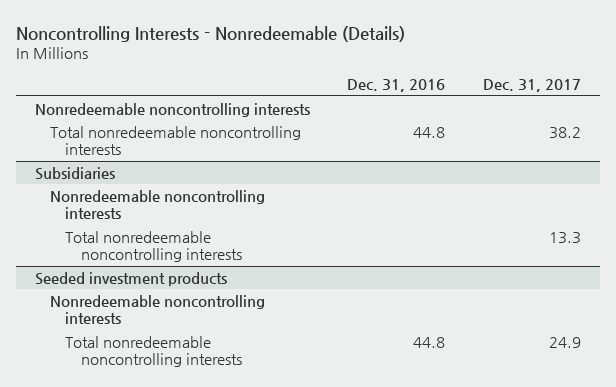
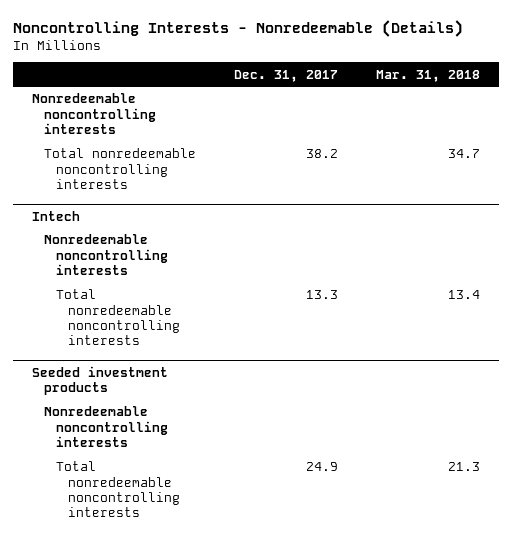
[347,79,446,93] Dec. 31, 2016 -> none
none -> [375,69,480,82] Mar. 31, 2018
[34,166,115,180] Subsidiaries -> [32,210,81,221] Intech

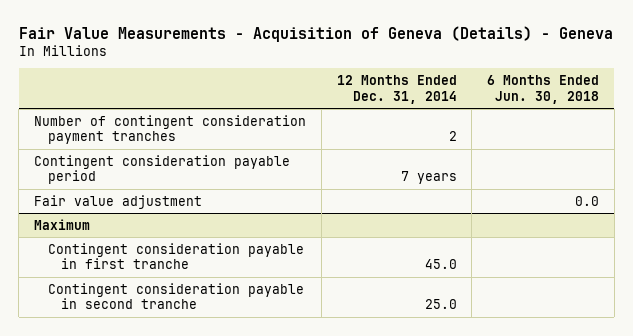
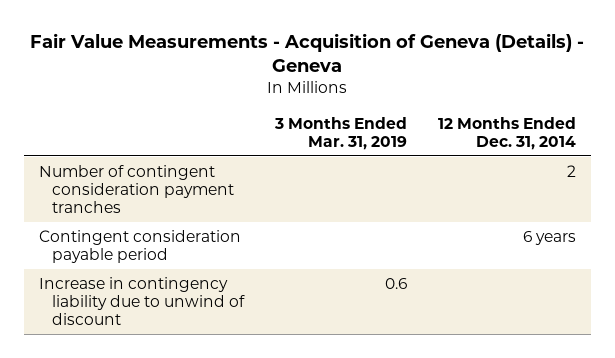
[487,74,600,104] 6 Months Ended Jun. 30, 2018 -> none
none -> [273,116,407,151] 3 Months Ended Mar. 31, 2019
[34,218,91,230] Maximum -> none
[47,242,304,270] Contingent consideration payable in first tranche -> none
[47,282,304,310] Contingent consideration payable in second tranche -> none
[400,171,457,185] 7 years -> [522,230,576,245] 6 years
[34,194,203,209] Fair value adjustment -> [39,276,245,326] Increase in contingency liability due to unwind of discount

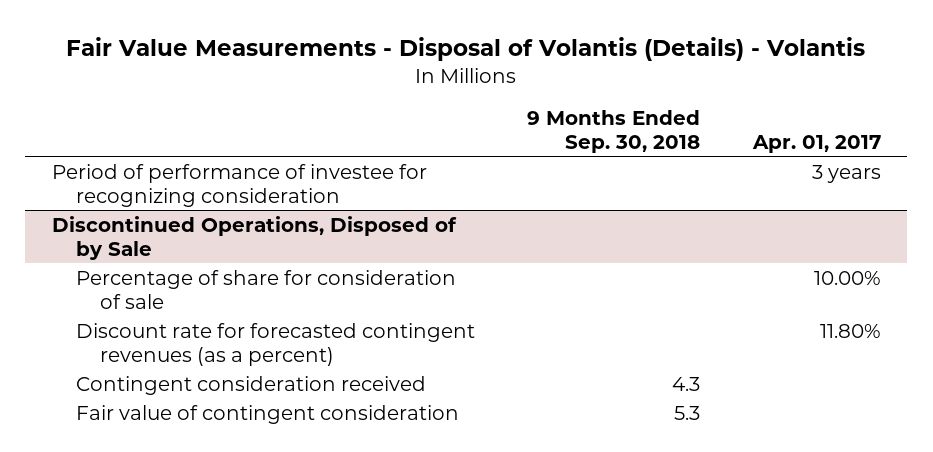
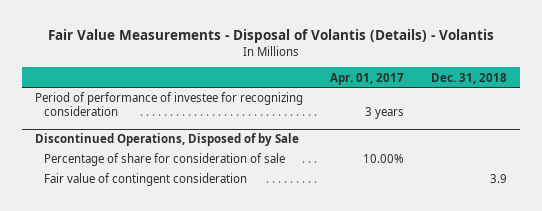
[527,109,701,153] 9 Months Ended Sep. 30, 2018 -> none
none -> [430,72,507,84] Dec. 31, 2018
[75,322,475,366] Discount rate for forecasted contingent revenues (as a percent) -> none
[75,375,426,395] Contingent consideration received -> none

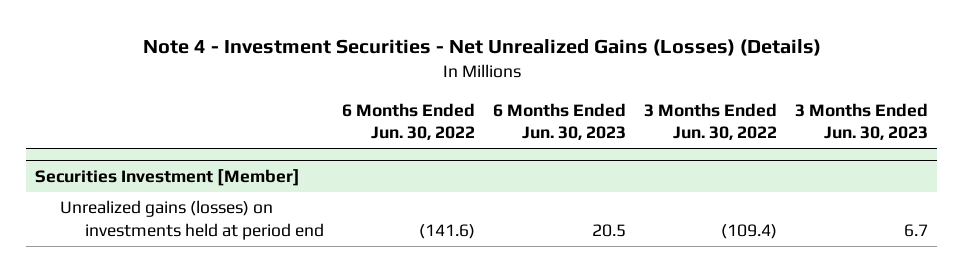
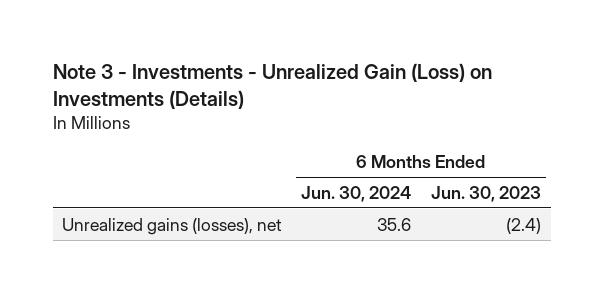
[142,39,821,57] Note 4 - Investment Securities - Net Unrealized Gains (Losses) (Details) -> [52,63,492,110] Note 3 - Investments - Unrealized Gain (Loss) on Investments (Details)
[342,102,476,141] 6 Months Ended Jun. 30, 2022 -> none
[644,102,778,141] 3 Months Ended Jun. 30, 2022 -> none
[795,102,929,141] 3 Months Ended Jun. 30, 2023 -> none
none -> [301,185,412,202] Jun. 30, 2024
[35,168,301,186] Securities Investment [Member] -> none
[60,200,325,240] Unrealized gains (losses) on investments held at period end -> [62,217,283,235] Unrealized gains (losses), net
[592,223,627,237] 20.5 -> [506,217,542,234] (2.4)

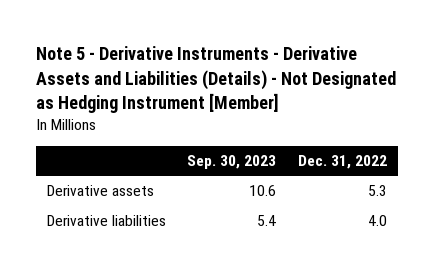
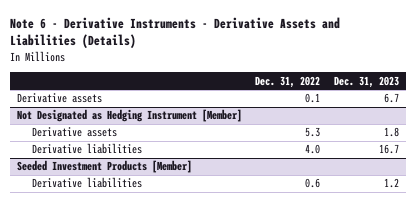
[36,46,397,113] Note 5 - Derivative Instruments - Derivative Assets and Liabilities (Details) - Not Designated as Hedging Instrument [Member] -> [9,16,340,49] Note 6 - Derivative Instruments - Derivative Assets and Liabilities (Details)
[187,155,277,170] Sep. 30, 2023 -> none
none -> [334,75,400,88] Dec. 31, 2023
none -> [16,93,102,104] Derivative assets
none -> [16,109,242,123] Not Designated as Hedging Instrument [Member]
none -> [16,160,192,174] Seeded Investment Products [Member]
none -> [31,177,142,189] Derivative liabilities

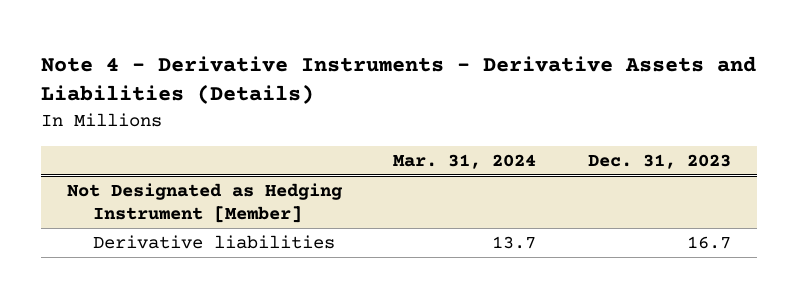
[9,16,340,49] Note 6 - Derivative Instruments - Derivative Assets and Liabilities (Details) -> [40,55,756,105] Note 4 - Derivative Instruments - Derivative Assets and Liabilities (Details)
[255,75,321,88] Dec. 31, 2022 -> none
none -> [393,153,537,169] Mar. 31, 2024
[16,93,102,104] Derivative assets -> none
[31,127,117,138] Derivative assets -> none
[16,160,192,174] Seeded Investment Products [Member] -> none
[31,177,142,189] Derivative liabilities -> none

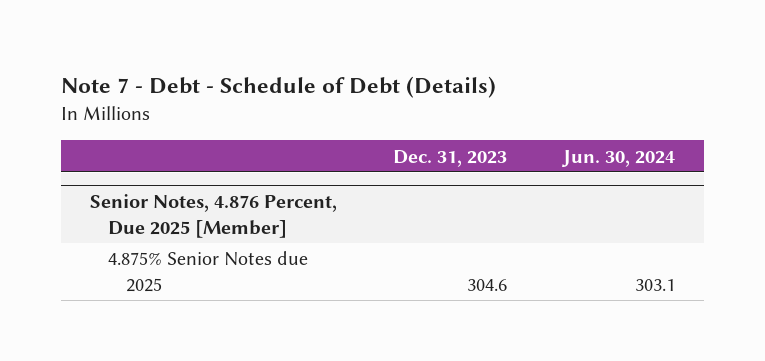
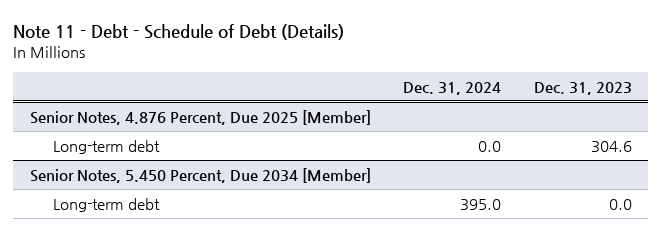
[61,75,497,98] Note 7 - Debt - Schedule of Debt (Details) -> [13,23,345,40] Note 11 - Debt - Schedule of Debt (Details)
[561,149,676,167] Jun. 30, 2024 -> none
none -> [403,81,502,95] Dec. 31, 2024
[107,251,308,293] 4.875% Senior Notes due 2025 -> [52,139,160,154] Long-term debt
none -> [29,167,371,183] Senior Notes, 5.450 Percent, Due 2034 [Member]
none -> [52,197,160,212] Long-term debt

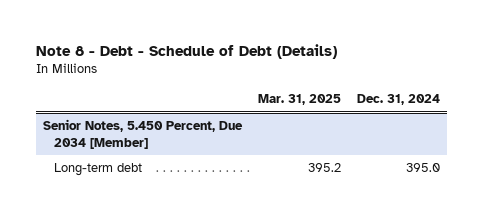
[13,23,345,40] Note 11 - Debt - Schedule of Debt (Details) -> [35,43,337,59] Note 8 - Debt - Schedule of Debt (Details)
[533,81,632,95] Dec. 31, 2023 -> none
none -> [257,94,341,106] Mar. 31, 2025
[29,109,371,125] Senior Notes, 4.876 Percent, Due 2025 [Member] -> none
[52,139,160,154] Long-term debt -> none

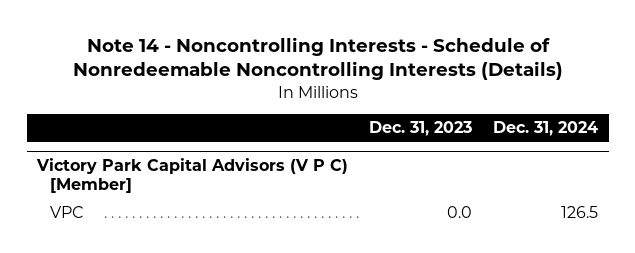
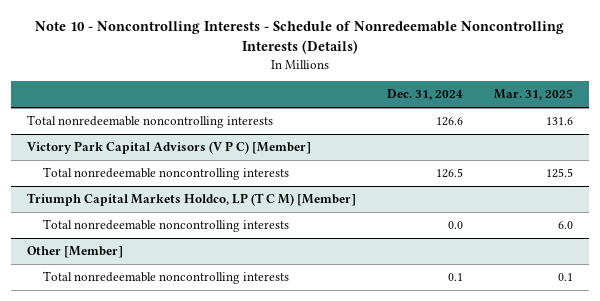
[72,36,563,81] Note 14 - Noncontrolling Interests - Schedule of Nonredeemable Noncontrolling Interests (Details) -> [34,21,564,55] Note 10 - Noncontrolling Interests - Schedule of Nonredeemable Noncontrolling Interests (Details)
[369,121,473,137] Dec. 31, 2023 -> none
none -> [494,89,574,101] Mar. 31, 2025
none -> [26,115,273,129] Total nonredeemable noncontrolling interests
[49,206,84,219] VPC -> [43,167,290,181] Total nonredeemable noncontrolling interests
none -> [26,193,356,207] Triumph Capital Markets Holdco, LP (T C M) [Member]
none -> [43,219,290,233] Total nonredeemable noncontrolling interests
none -> [26,246,123,259] Other [Member]
none -> [43,271,290,285] Total nonredeemable noncontrolling interests

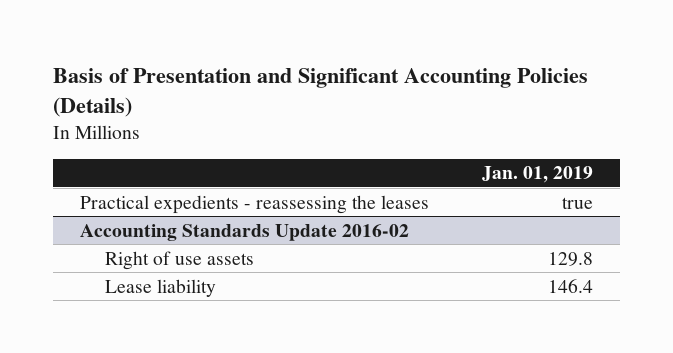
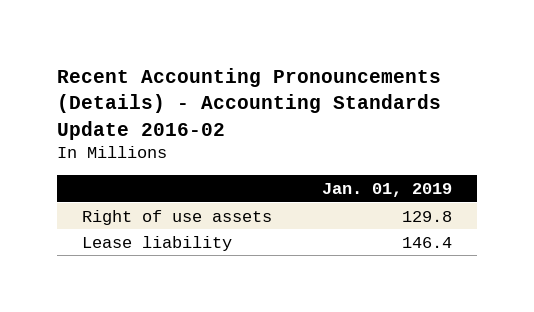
[53,68,589,118] Basis of Presentation and Significant Accounting Policies (Details) -> [56,68,441,140] Recent Accounting Pronouncements (Details) - Accounting Standards Update 2016-02
[79,194,429,214] Practical expedients - reassessing the leases -> none
[79,223,409,241] Accounting Standards Update 2016-02 -> none

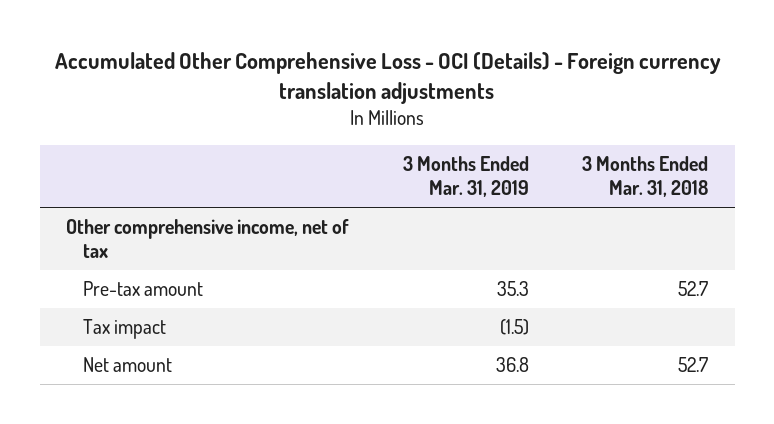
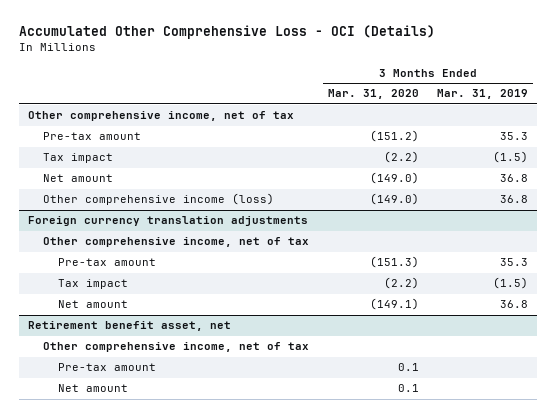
[55,52,722,105] Accumulated Other Comprehensive Loss - OCI (Details) - Foreign currency translation adjustments -> [19,25,436,40] Accumulated Other Comprehensive Loss - OCI (Details)
[582,155,709,197] 3 Months Ended Mar. 31, 2018 -> none
none -> [327,89,419,100] Mar. 31, 2020
none -> [43,193,275,206] Other comprehensive income (loss)
none -> [28,216,309,227] Foreign currency translation adjustments
none -> [43,237,310,248] Other comprehensive income, net of tax
none -> [57,258,156,267] Pre-tax amount
none -> [57,279,128,290] Tax impact
none -> [57,300,128,309] Net amount
none -> [28,321,232,332] Retirement benefit asset, net
none -> [43,342,310,353] Other comprehensive income, net of tax
none -> [57,363,156,372] Pre-tax amount
none -> [57,384,128,393] Net amount

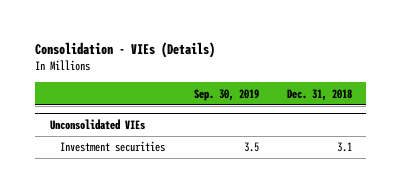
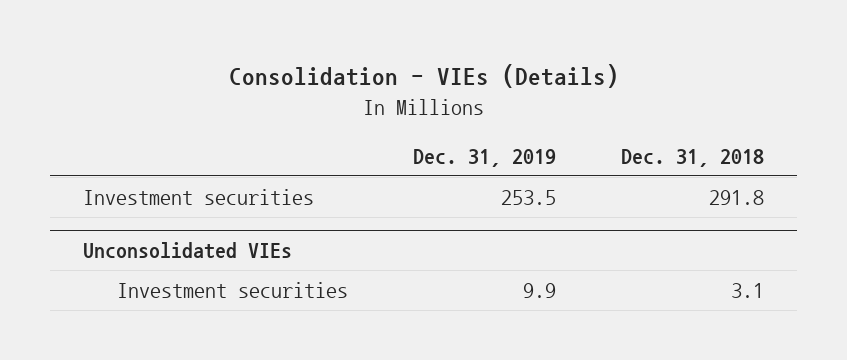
[193,88,259,101] Sep. 30, 2019 -> none
none -> [412,148,556,167] Dec. 31, 2019
none -> [82,188,314,205] Investment securities

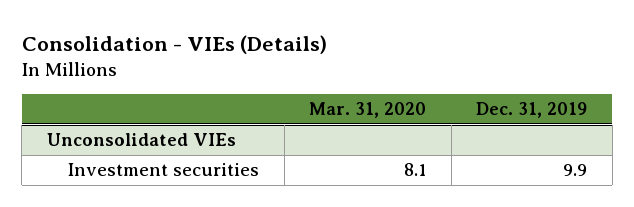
[621,148,765,167] Dec. 31, 2018 -> none
none -> [309,102,427,119] Mar. 31, 2020
[82,188,314,205] Investment securities -> none

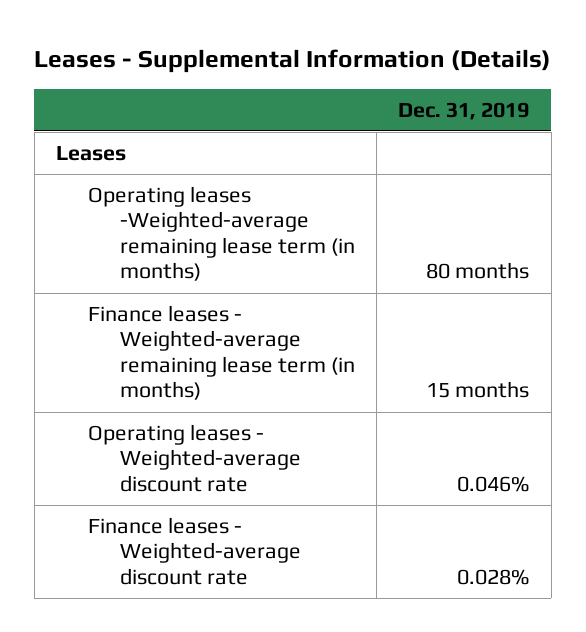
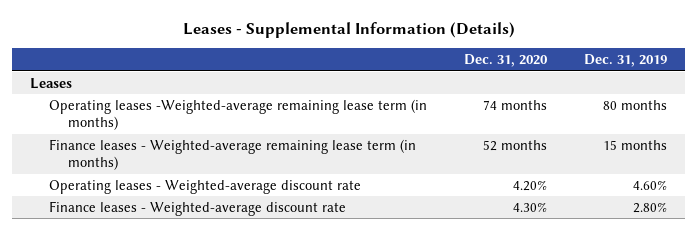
none -> [464,54,549,68] Dec. 31, 2020
[457,475,530,492] 0.046% -> [632,179,667,190] 4.60%
[457,568,530,585] 0.028% -> [632,201,667,213] 2.80%

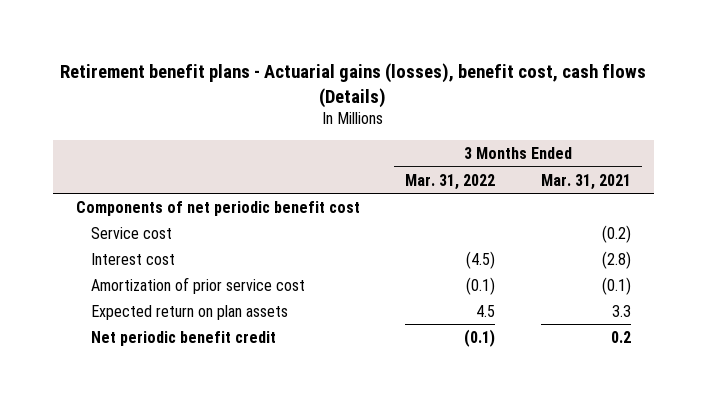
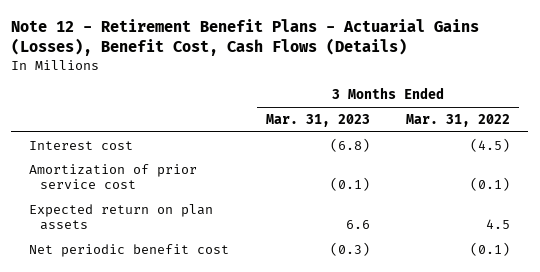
[60,62,647,108] Retirement benefit plans - Actuarial gains (losses), benefit cost, cash flows (Details) -> [11,18,480,56] Note 12 - Retirement Benefit Plans - Actuarial Gains (Losses), Benefit Cost, Cash Flows (Details)
[541,173,632,190] Mar. 31, 2021 -> none
none -> [265,113,370,127] Mar. 31, 2023
[75,200,360,216] Components of net periodic benefit cost -> none
[91,226,173,239] Service cost -> none
[91,330,277,346] Net periodic benefit credit -> [29,243,230,257] Net periodic benefit cost

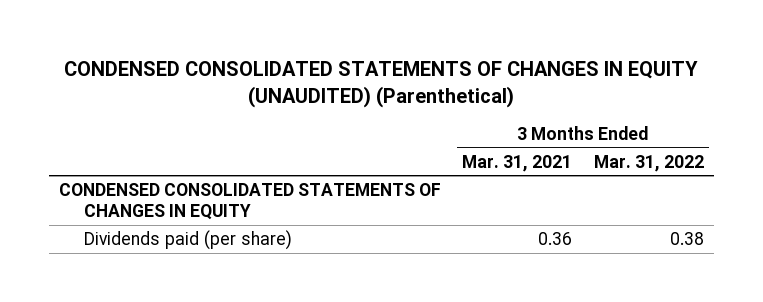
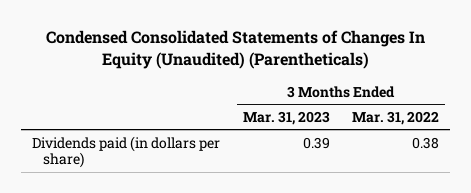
[64,60,699,108] CONDENSED CONSOLIDATED STATEMENTS OF CHANGES IN EQUITY (UNAUDITED) (Parenthetical) -> [45,30,425,70] Condensed Consolidated Statements of Changes In Equity (Unaudited) (Parentheticals)
[462,154,573,172] Mar. 31, 2021 -> none
none -> [242,110,330,125] Mar. 31, 2023
[59,183,442,220] CONDENSED CONSOLIDATED STATEMENTS OF CHANGES IN EQUITY -> none
[83,230,292,251] Dividends paid (per share) -> [32,135,221,169] Dividends paid (in dollars per share)

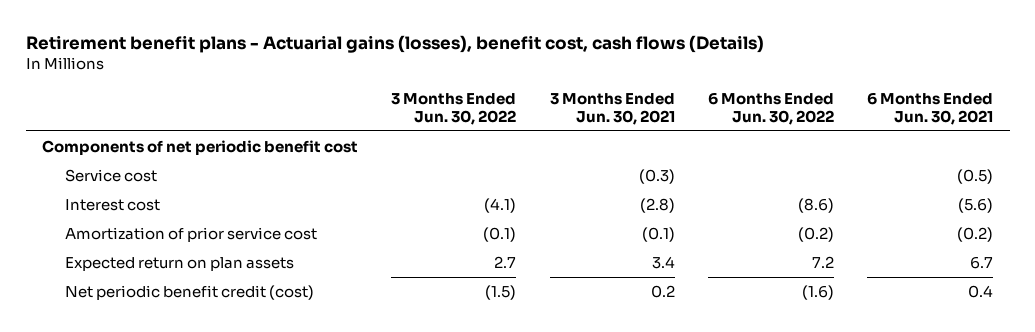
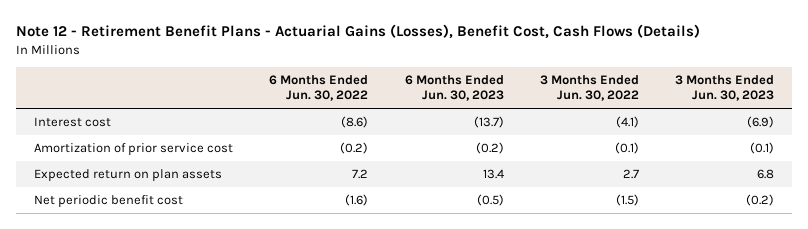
[25,34,764,53] Retirement benefit plans - Actuarial gains (losses), benefit cost, cash flows (Details) -> [16,24,701,40] Note 12 - Retirement Benefit Plans - Actuarial Gains (Losses), Benefit Cost, Cash Flows (Details)
[549,93,675,125] 3 Months Ended Jun. 30, 2021 -> none
[866,92,993,125] 6 Months Ended Jun. 30, 2021 -> none
none -> [404,74,504,102] 6 Months Ended Jun. 30, 2023
none -> [675,74,775,102] 3 Months Ended Jun. 30, 2023
[42,139,359,155] Components of net periodic benefit cost -> none
[64,168,157,182] Service cost -> none
[64,284,314,300] Net periodic benefit credit (cost) -> [34,194,184,208] Net periodic benefit cost

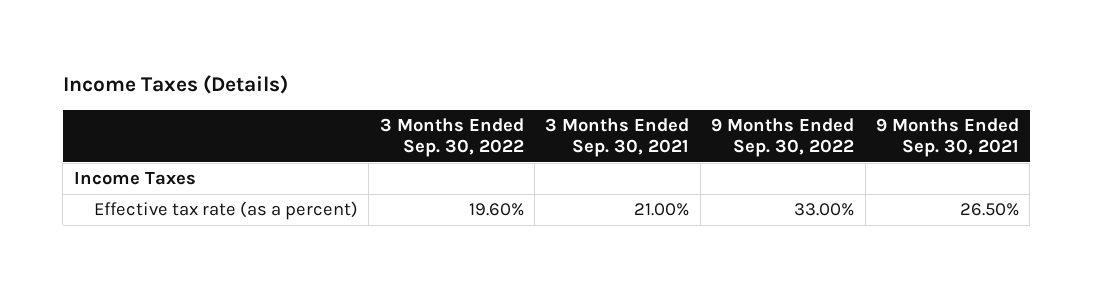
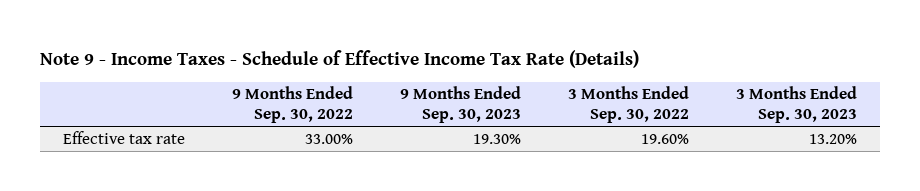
[62,75,288,95] Income Taxes (Details) -> [39,50,639,69] Note 9 - Income Taxes - Schedule of Effective Income Tax Rate (Details)
[545,117,690,158] 3 Months Ended Sep. 30, 2021 -> none
[876,117,1020,158] 9 Months Ended Sep. 30, 2021 -> none
none -> [399,86,521,124] 9 Months Ended Sep. 30, 2023
none -> [735,86,857,124] 3 Months Ended Sep. 30, 2023
[73,172,196,186] Income Taxes -> none
[93,201,358,221] Effective tax rate (as a percent) -> [63,131,186,145] Effective tax rate

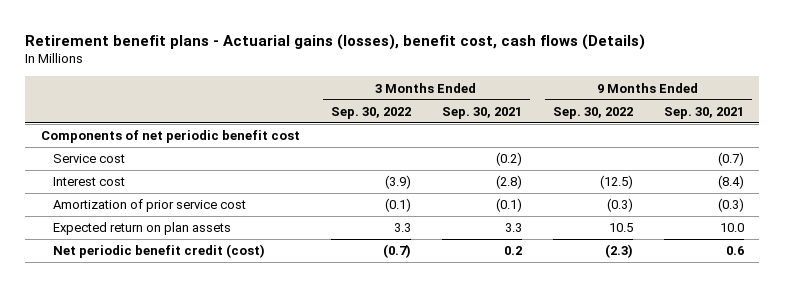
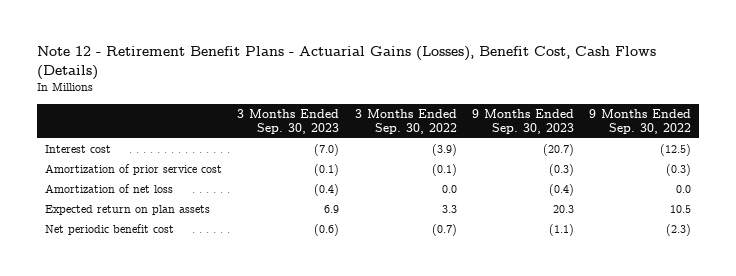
[25,33,646,50] Retirement benefit plans - Actuarial gains (losses), benefit cost, cash flows (Details) -> [37,46,657,81] Note 12 - Retirement Benefit Plans - Actuarial Gains (Losses), Benefit Cost, Cash Flows (Details)
[441,106,522,119] Sep. 30, 2021 -> none
[663,106,744,119] Sep. 30, 2021 -> none
none -> [237,108,340,134] 3 Months Ended Sep. 30, 2023
none -> [471,108,574,134] 9 Months Ended Sep. 30, 2023
[40,130,300,144] Components of net periodic benefit cost -> none
[53,154,126,164] Service cost -> none
none -> [45,184,174,194] Amortization of net loss
[53,244,266,259] Net periodic benefit credit (cost) -> [45,224,175,236] Net periodic benefit cost

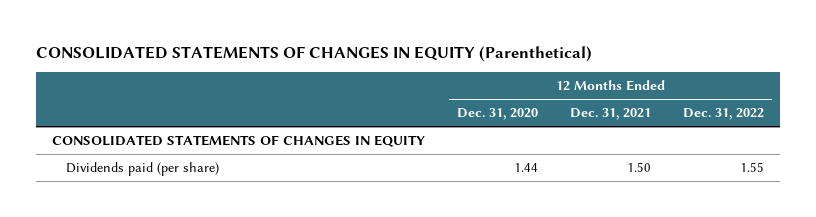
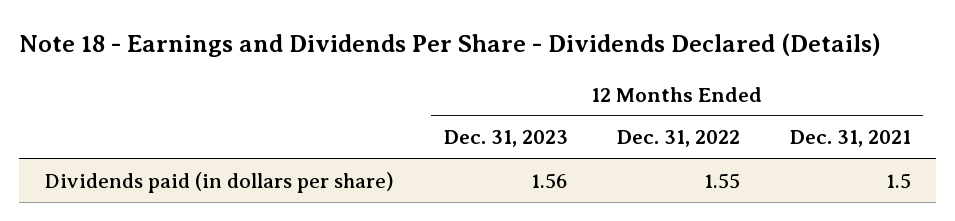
[35,45,592,62] CONSOLIDATED STATEMENTS OF CHANGES IN EQUITY (Parenthetical) -> [19,32,882,57] Note 18 - Earnings and Dividends Per Share - Dividends Declared (Details)
[457,108,539,121] Dec. 31, 2020 -> none
none -> [443,130,568,148] Dec. 31, 2023
[51,135,425,148] CONSOLIDATED STATEMENTS OF CHANGES IN EQUITY -> none
[65,162,219,177] Dividends paid (per share) -> [43,171,394,193] Dividends paid (in dollars per share)
[627,162,652,173] 1.50 -> [885,172,911,189] 1.5

